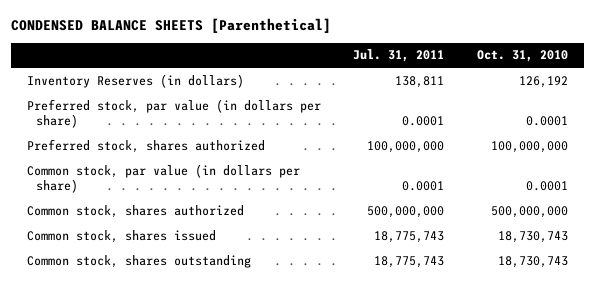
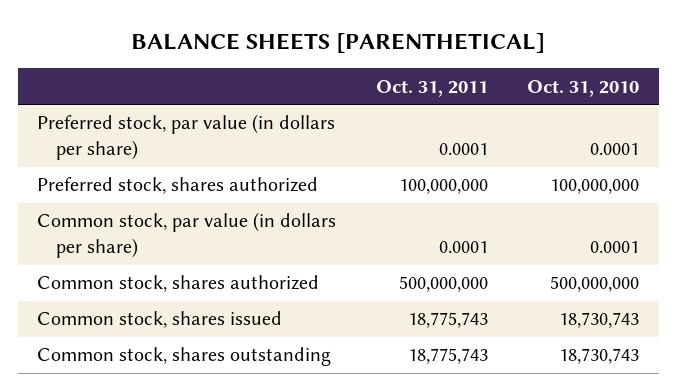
[11,18,332,34] CONDENSED BALANCE SHEETS [Parenthetical] -> [131,32,546,53] BALANCE SHEETS [PARENTHETICAL]
[353,49,445,63] Jul. 31, 2011 -> none
none -> [375,79,488,97] Oct. 31, 2011
[27,73,245,88] Inventory Reserves (in dollars) -> none

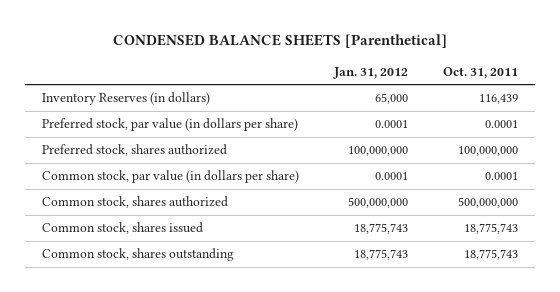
[131,32,546,53] BALANCE SHEETS [PARENTHETICAL] -> [113,34,448,49] CONDENSED BALANCE SHEETS [Parenthetical]
[527,79,640,97] Oct. 31, 2010 -> none
none -> [333,66,409,79] Jan. 31, 2012
none -> [42,92,211,106] Inventory Reserves (in dollars)

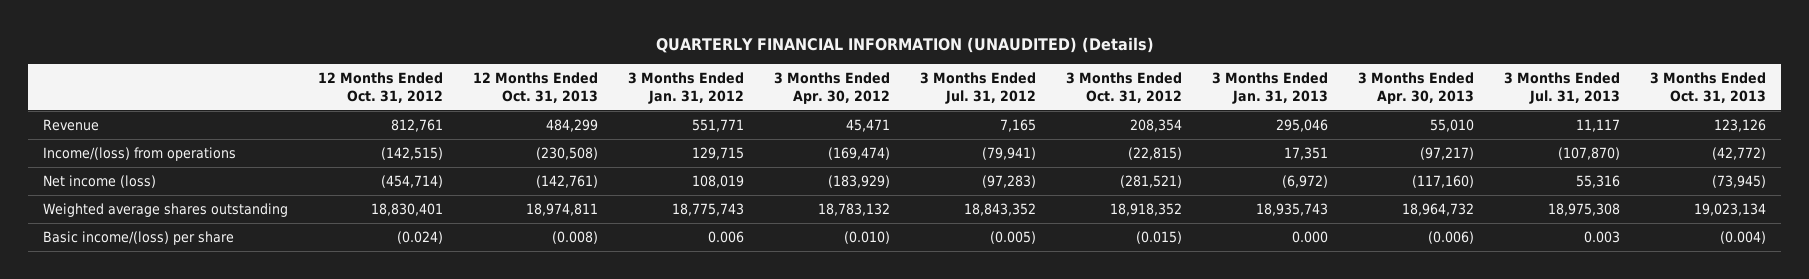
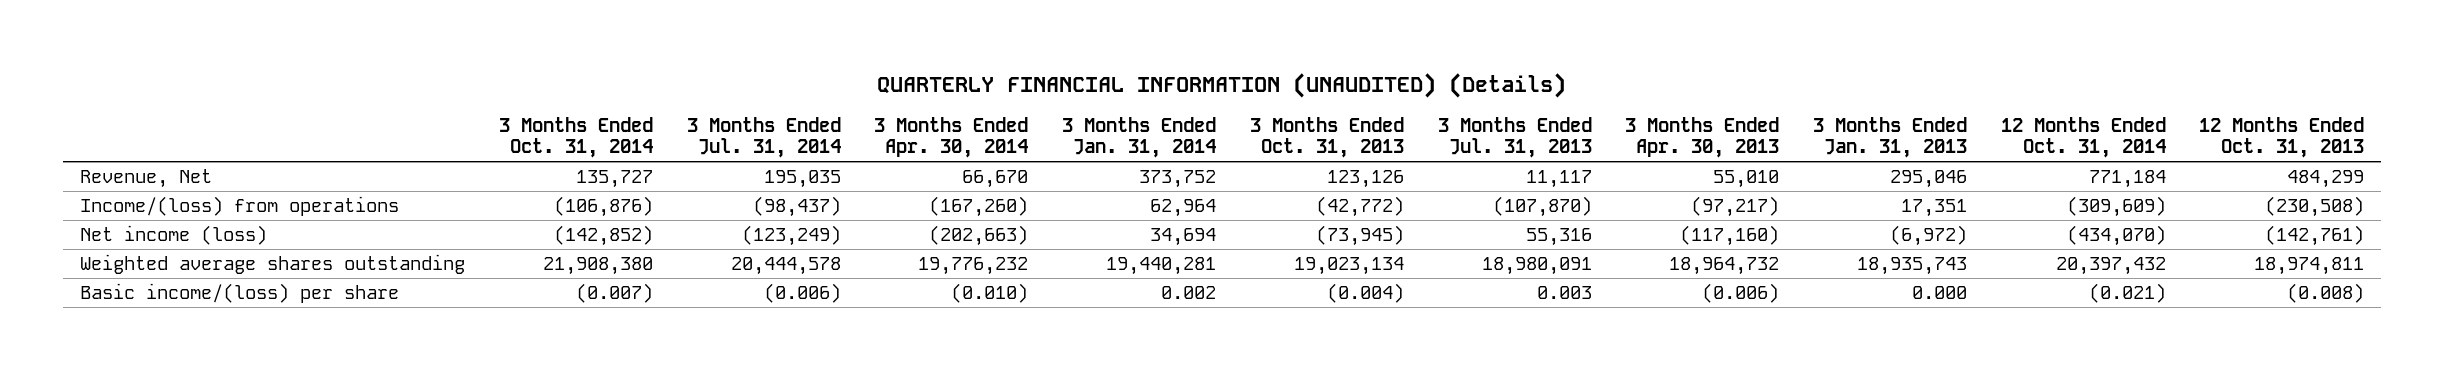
[318,72,444,103] 12 Months Ended Oct. 31, 2012 -> none
[628,72,745,104] 3 Months Ended Jan. 31, 2012 -> none
[774,72,891,104] 3 Months Ended Apr. 30, 2012 -> none
[920,72,1037,104] 3 Months Ended Jul. 31, 2012 -> none
[1065,72,1182,103] 3 Months Ended Oct. 31, 2012 -> none
none -> [498,116,653,159] 3 Months Ended Oct. 31, 2014
none -> [686,116,841,159] 3 Months Ended Jul. 31, 2014
none -> [874,116,1029,159] 3 Months Ended Apr. 30, 2014
none -> [1062,116,1217,159] 3 Months Ended Jan. 31, 2014
none -> [2000,116,2166,159] 12 Months Ended Oct. 31, 2014
[43,119,100,132] Revenue -> [80,169,213,189] Revenue, Net
[1547,203,1620,217] 18,975,308 -> [1481,257,1592,276] 18,980,091

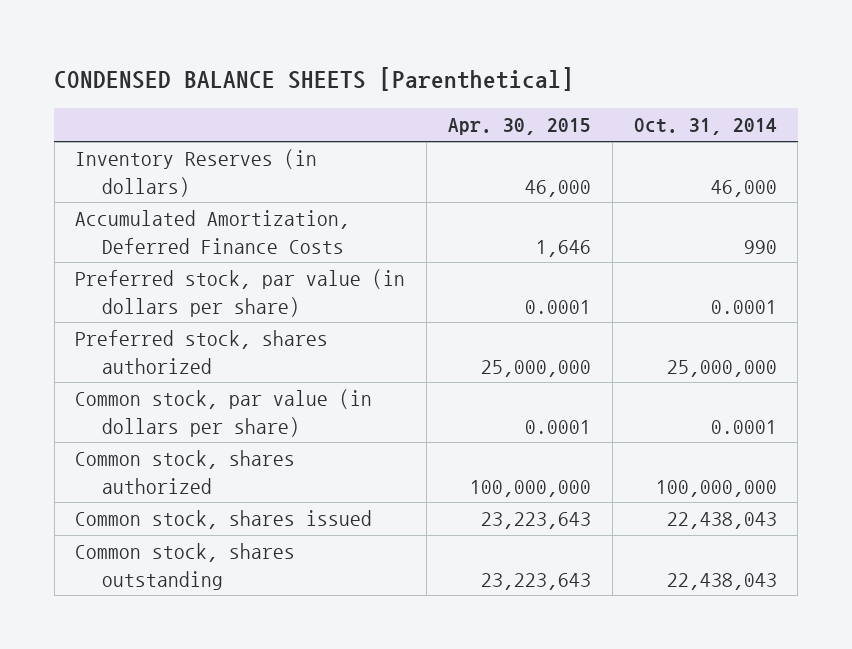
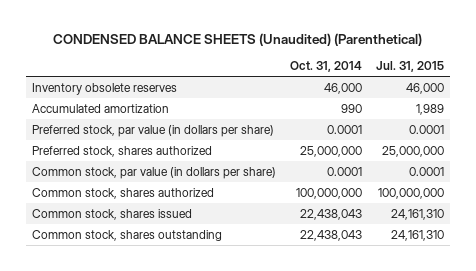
[54,66,575,91] CONDENSED BALANCE SHEETS [Parenthetical] -> [52,32,422,46] CONDENSED BALANCE SHEETS (Unaudited) (Parenthetical)
[447,118,591,136] Apr. 30, 2015 -> none
none -> [375,61,444,73] Jul. 31, 2015
[75,149,318,197] Inventory Reserves (in dollars) -> [32,82,178,95] Inventory obsolete reserves
[75,210,351,254] Accumulated Amortization, Deferred Finance Costs -> [32,103,170,113] Accumulated amortization

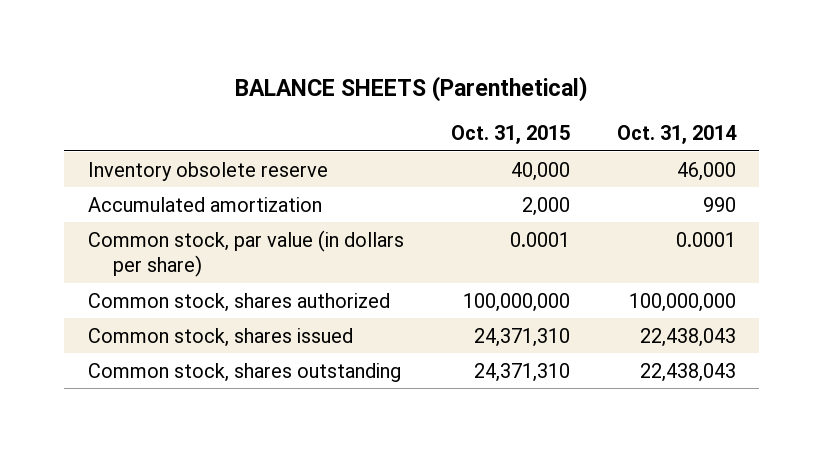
[52,32,422,46] CONDENSED BALANCE SHEETS (Unaudited) (Parenthetical) -> [234,75,588,102] BALANCE SHEETS (Parenthetical)
[375,61,444,73] Jul. 31, 2015 -> none
none -> [450,125,570,145] Oct. 31, 2015
[32,82,178,95] Inventory obsolete reserves -> [87,161,328,181] Inventory obsolete reserve
[32,124,275,137] Preferred stock, par value (in dollars per share) -> none
[32,145,213,157] Preferred stock, shares authorized -> none

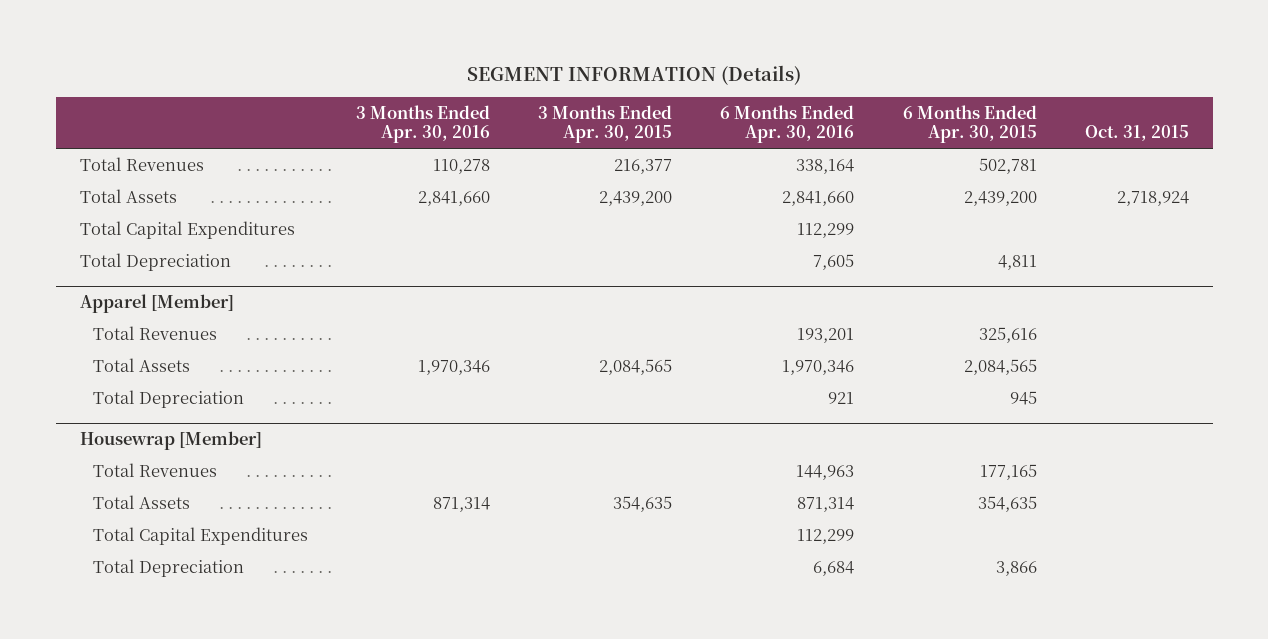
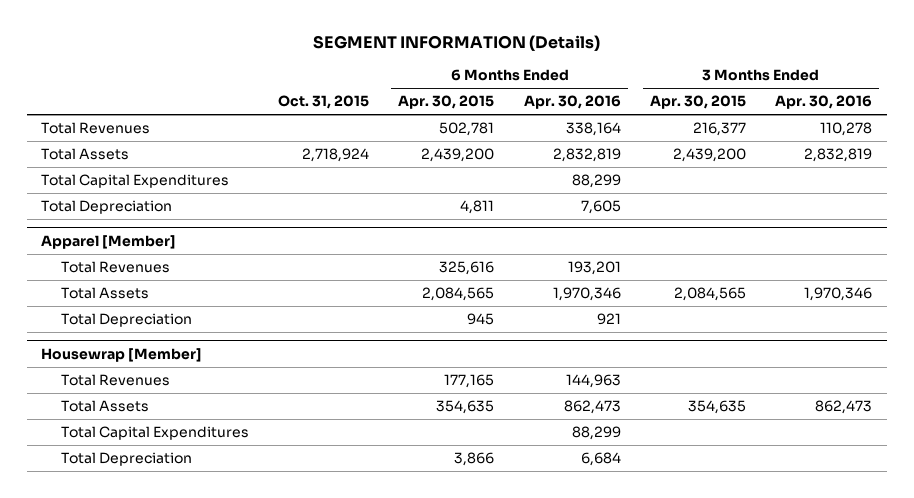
[417,190,490,206] 2,841,660 -> [804,148,873,163] 2,832,819
[782,190,855,206] 2,841,660 -> [552,148,621,163] 2,832,819
[797,222,855,238] 112,299 -> [571,174,621,189] 88,299
[432,496,490,512] 871,314 -> [815,400,873,415] 862,473
[797,496,855,512] 871,314 -> [563,400,621,415] 862,473
[797,528,855,544] 112,299 -> [571,426,621,441] 88,299

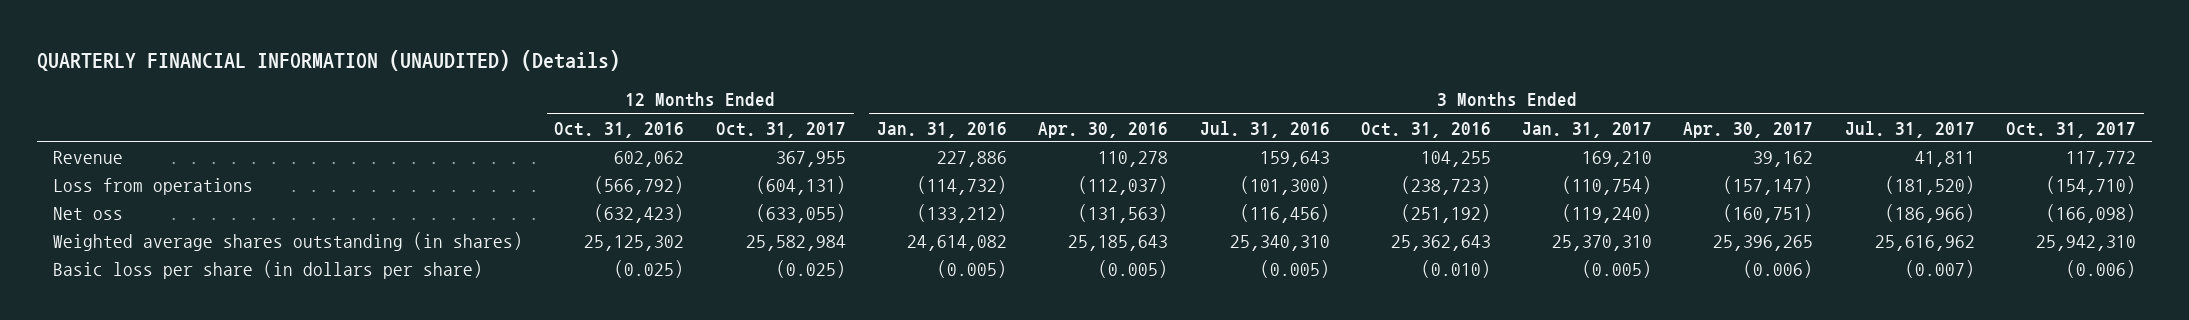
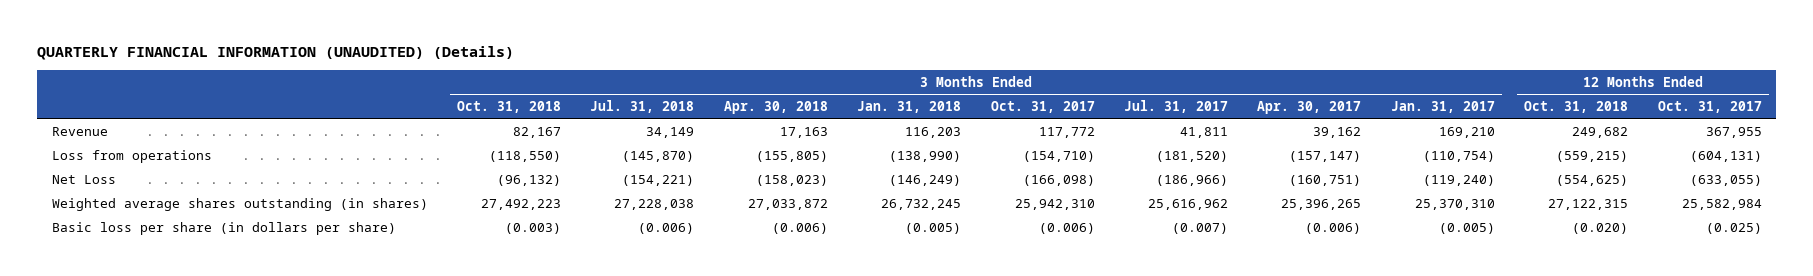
[554,121,685,138] Oct. 31, 2016 -> none
[876,121,1007,138] Jan. 31, 2016 -> none
[1038,121,1169,138] Apr. 30, 2016 -> none
[1199,120,1330,138] Jul. 31, 2016 -> none
[1360,121,1491,138] Oct. 31, 2016 -> none
none -> [456,101,561,114] Oct. 31, 2018
none -> [590,100,695,114] Jul. 31, 2018
none -> [723,101,828,115] Apr. 30, 2018
none -> [857,101,962,114] Jan. 31, 2018
none -> [1524,101,1629,114] Oct. 31, 2018
[53,207,124,221] Net oss -> [51,174,116,184] Net Loss

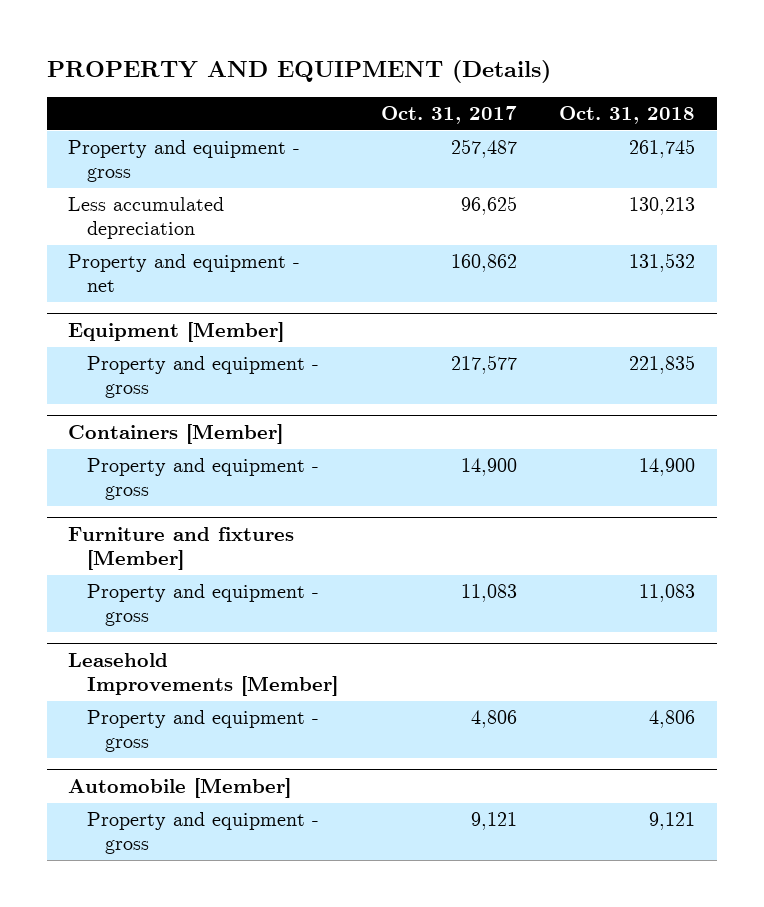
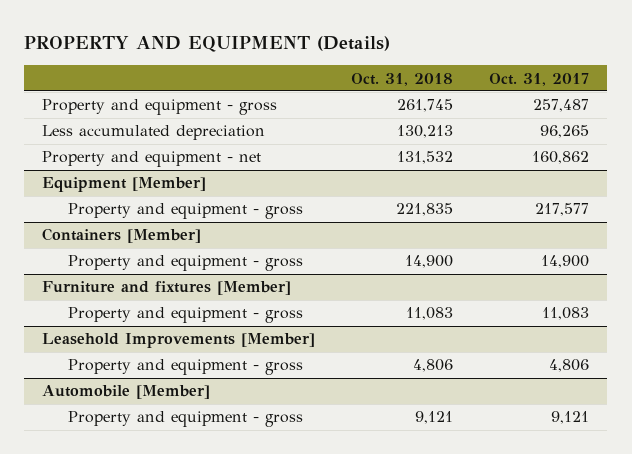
[460,196,517,216] 96,625 -> [540,125,590,139] 96,265

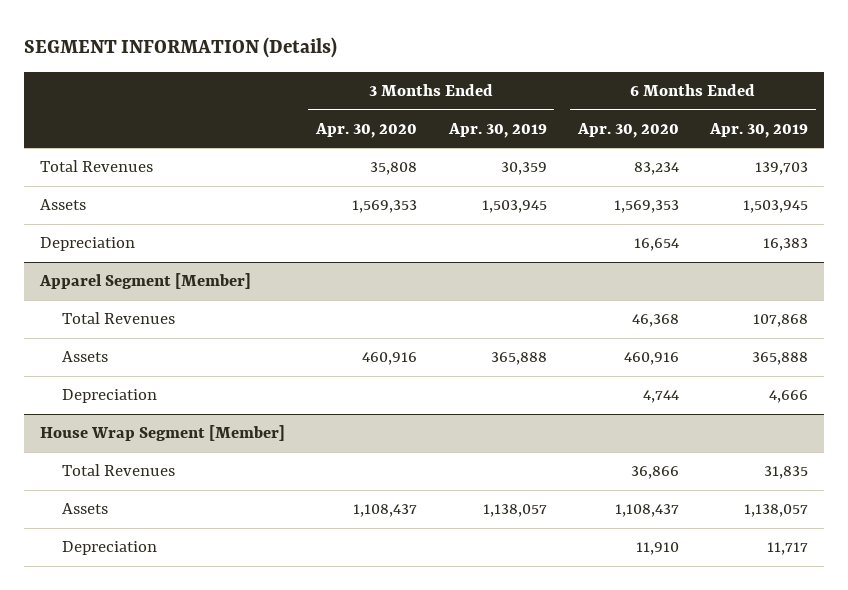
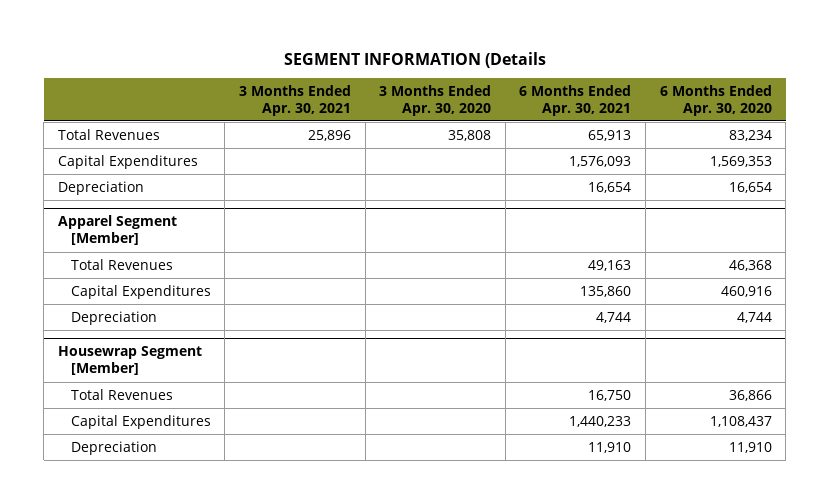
[24,37,338,59] SEGMENT INFORMATION (Details) -> [283,51,546,68] SEGMENT INFORMATION (Details
[447,123,547,139] Apr. 30, 2019 -> none
[709,123,809,139] Apr. 30, 2019 -> none
none -> [239,84,352,116] 3 Months Ended Apr. 30, 2021
none -> [519,84,632,116] 6 Months Ended Apr. 30, 2021
[39,199,86,211] Assets -> none
none -> [57,154,198,169] Capital Expenditures
[62,351,109,363] Assets -> none
none -> [70,284,211,299] Capital Expenditures
[39,425,285,442] House Wrap Segment [Member] -> [57,346,202,376] Housewrap Segment [Member]
[62,503,109,515] Assets -> none
none -> [70,414,211,429] Capital Expenditures

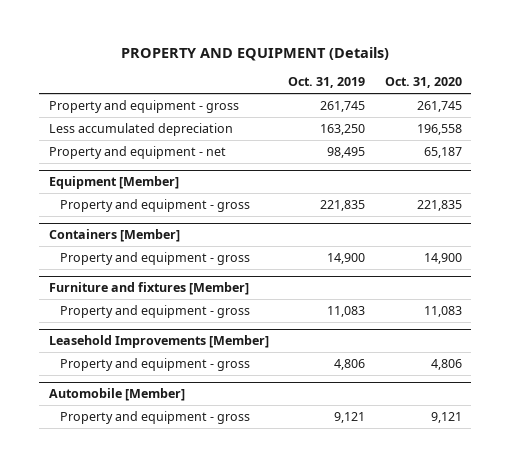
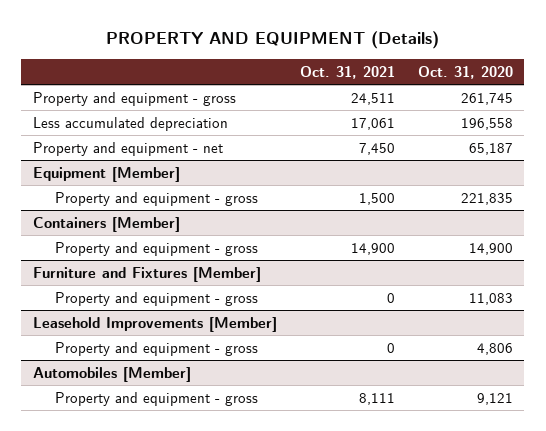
[288,77,366,89] Oct. 31, 2019 -> none
none -> [299,66,395,80] Oct. 31, 2021
[48,282,249,296] Furniture and fixtures [Member] -> [32,266,261,282] Furniture and Fixtures [Member]
[48,388,185,402] Automobile [Member] -> [32,366,191,382] Automobiles [Member]

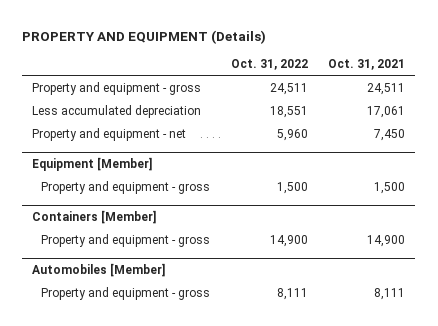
[417,66,513,80] Oct. 31, 2020 -> none
none -> [230,58,308,70] Oct. 31, 2022
[32,266,261,282] Furniture and Fixtures [Member] -> none
[54,291,258,306] Property and equipment - gross -> none
[32,316,277,332] Leasehold Improvements [Member] -> none
[54,341,258,356] Property and equipment - gross -> none

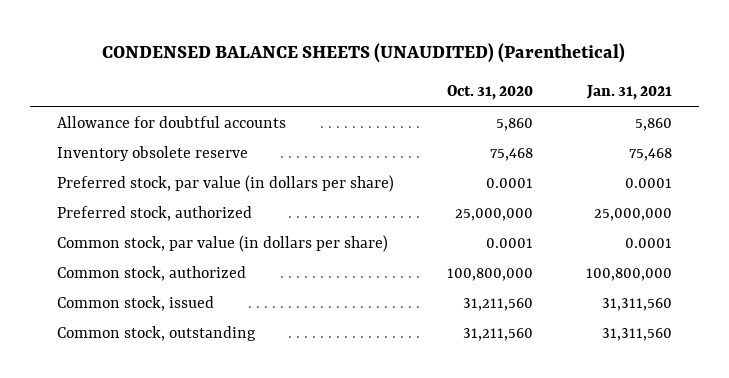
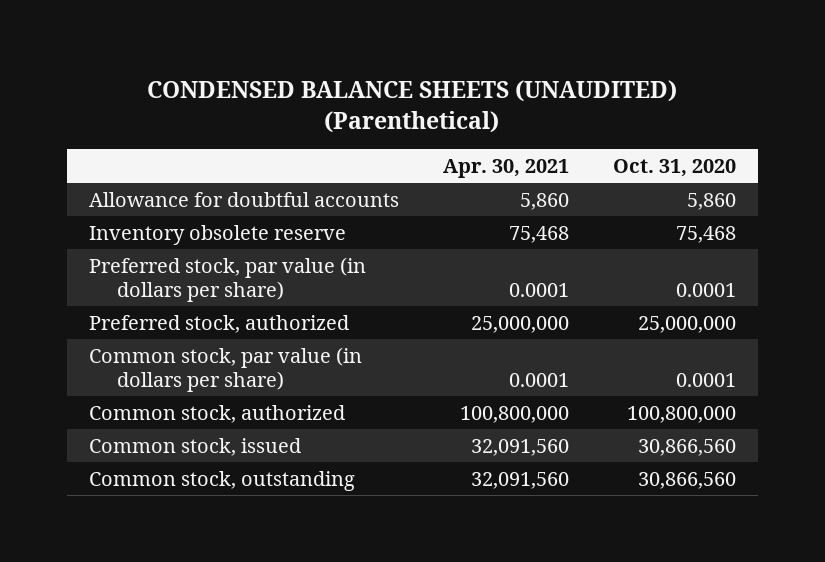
[586,85,673,101] Jan. 31, 2021 -> none
none -> [442,158,569,178] Apr. 30, 2021
[462,298,533,312] 31,211,560 -> [638,438,737,456] 30,866,560
[462,328,533,342] 31,211,560 -> [638,471,737,489] 30,866,560

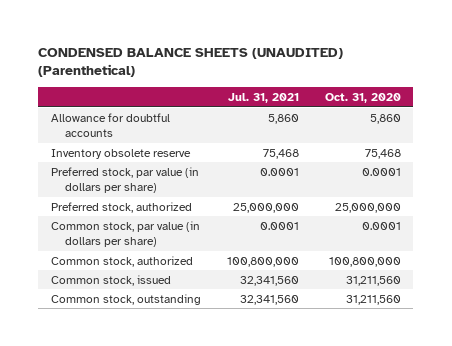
[442,158,569,178] Apr. 30, 2021 -> none
none -> [227,92,299,103] Jul. 31, 2021
[638,438,737,456] 30,866,560 -> [345,275,401,286] 31,211,560
[638,471,737,489] 30,866,560 -> [345,294,401,305] 31,211,560

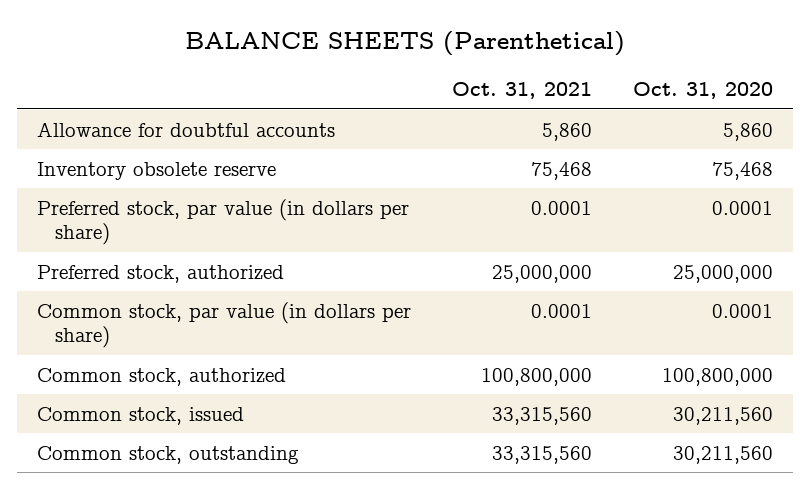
[38,47,344,78] CONDENSED BALANCE SHEETS (UNAUDITED) (Parenthetical) -> [185,30,626,56] BALANCE SHEETS (Parenthetical)
[227,92,299,103] Jul. 31, 2021 -> none
none -> [452,82,593,100] Oct. 31, 2021
[345,275,401,286] 31,211,560 -> [672,406,773,425] 30,211,560
[345,294,401,305] 31,211,560 -> [672,445,773,464] 30,211,560

